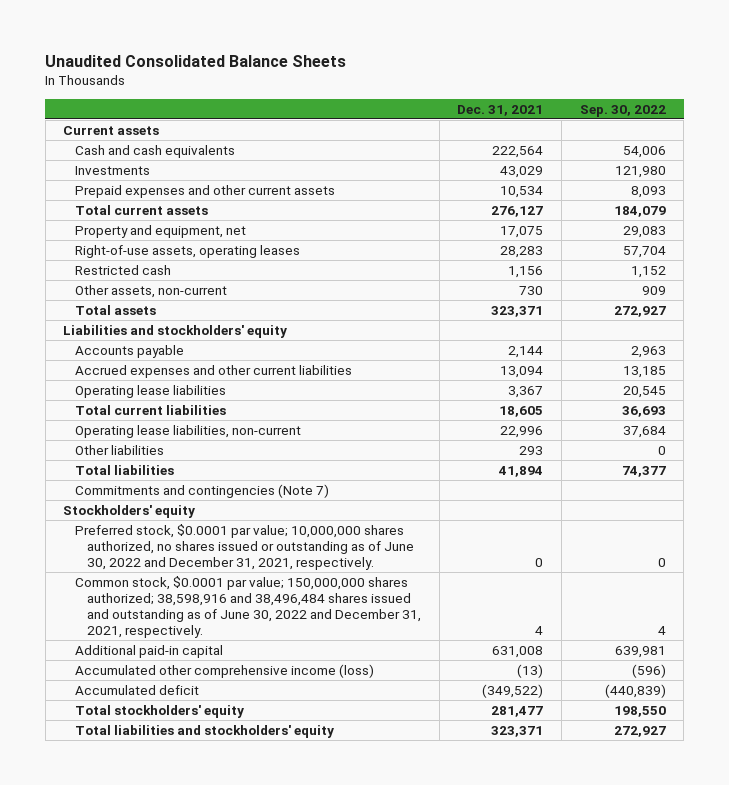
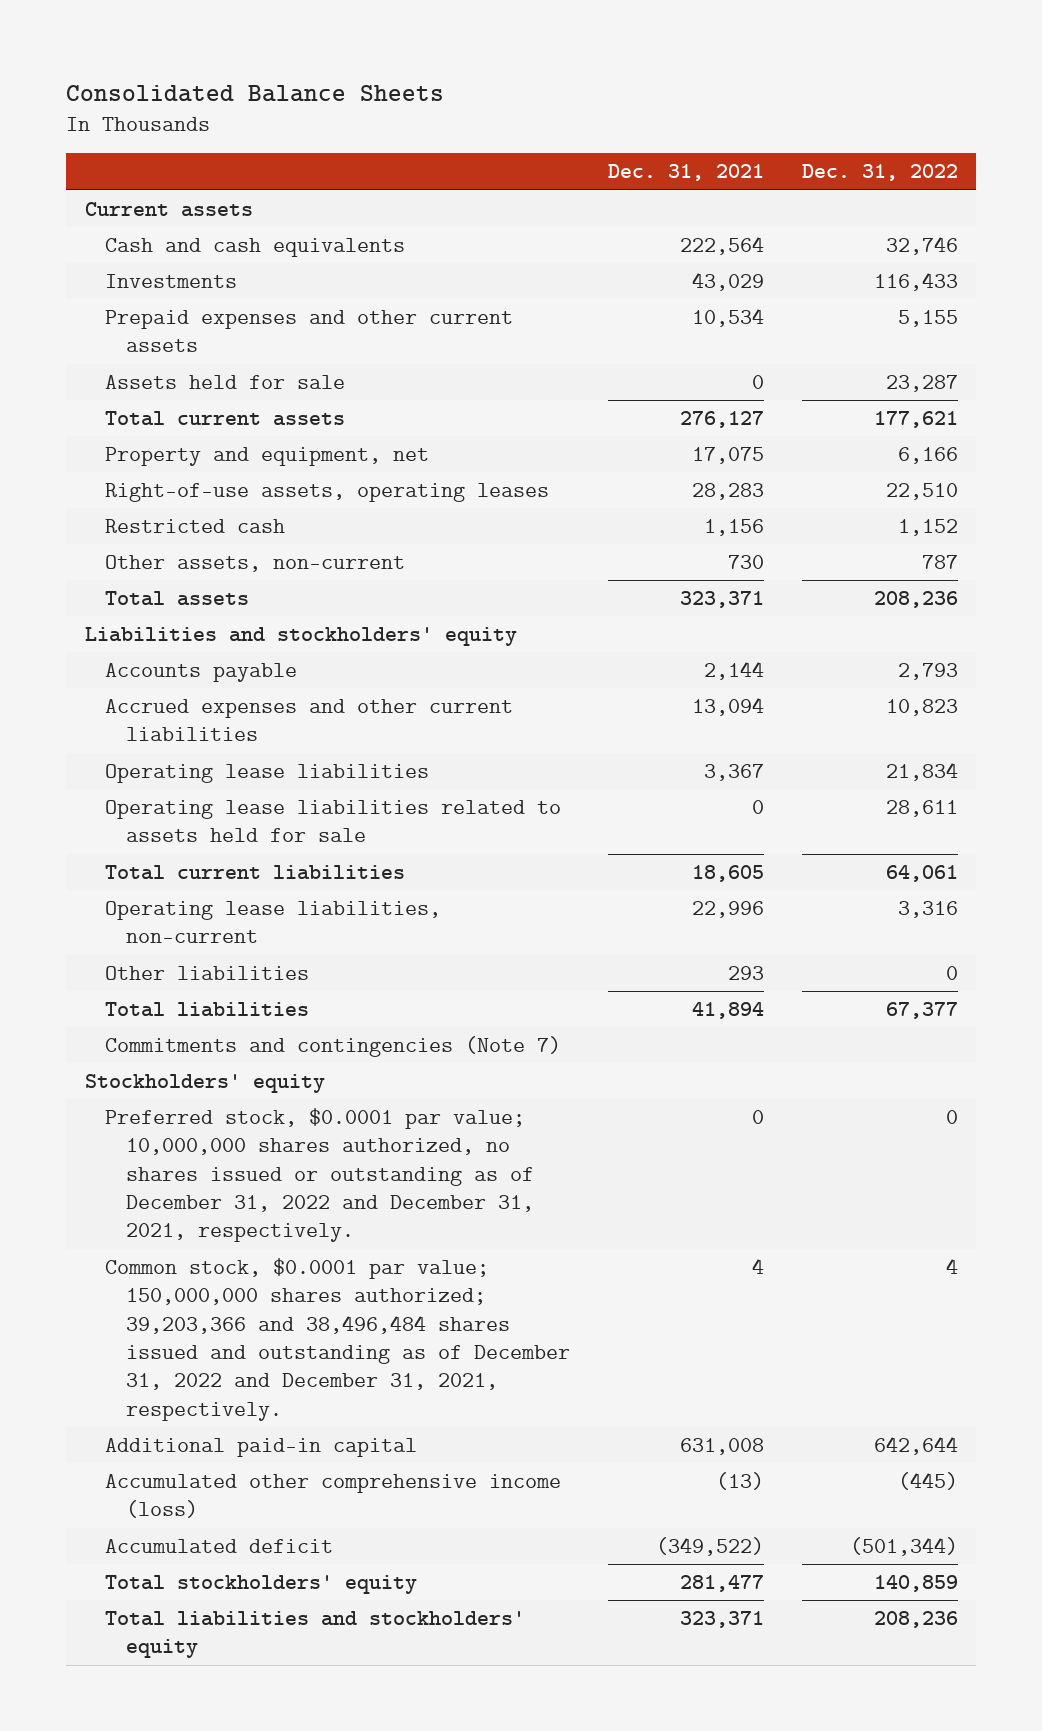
[45,54,347,67] Unaudited Consolidated Balance Sheets -> [65,84,444,102] Consolidated Balance Sheets
[579,104,666,117] Sep. 30, 2022 -> none
none -> [801,164,958,182] Dec. 31, 2022
none -> [105,375,346,390] Assets held for sale
none -> [105,800,562,843] Operating lease liabilities related to assets held for sale
[75,523,415,570] Preferred stock, $0.0001 par value; 10,000,000 shares authorized, no shares issued or outstanding as of June 30, 2022 and December 31, 2021, respectively. -> [105,1108,535,1243] Preferred stock, $0.0001 par value; 10,000,000 shares authorized, no shares issued or outstanding as of December 31, 2022 and December 31, 2021, respectively.
[75,575,422,638] Common stock, $0.0001 par value; 150,000,000 shares authorized; 38,598,916 and 38,496,484 shares issued and outstanding as of June 30, 2022 and December 31, 2021, respectively. -> [105,1258,571,1421] Common stock, $0.0001 par value; 150,000,000 shares authorized; 39,203,366 and 38,496,484 shares issued and outstanding as of December 31, 2022 and December 31, 2021, respectively.

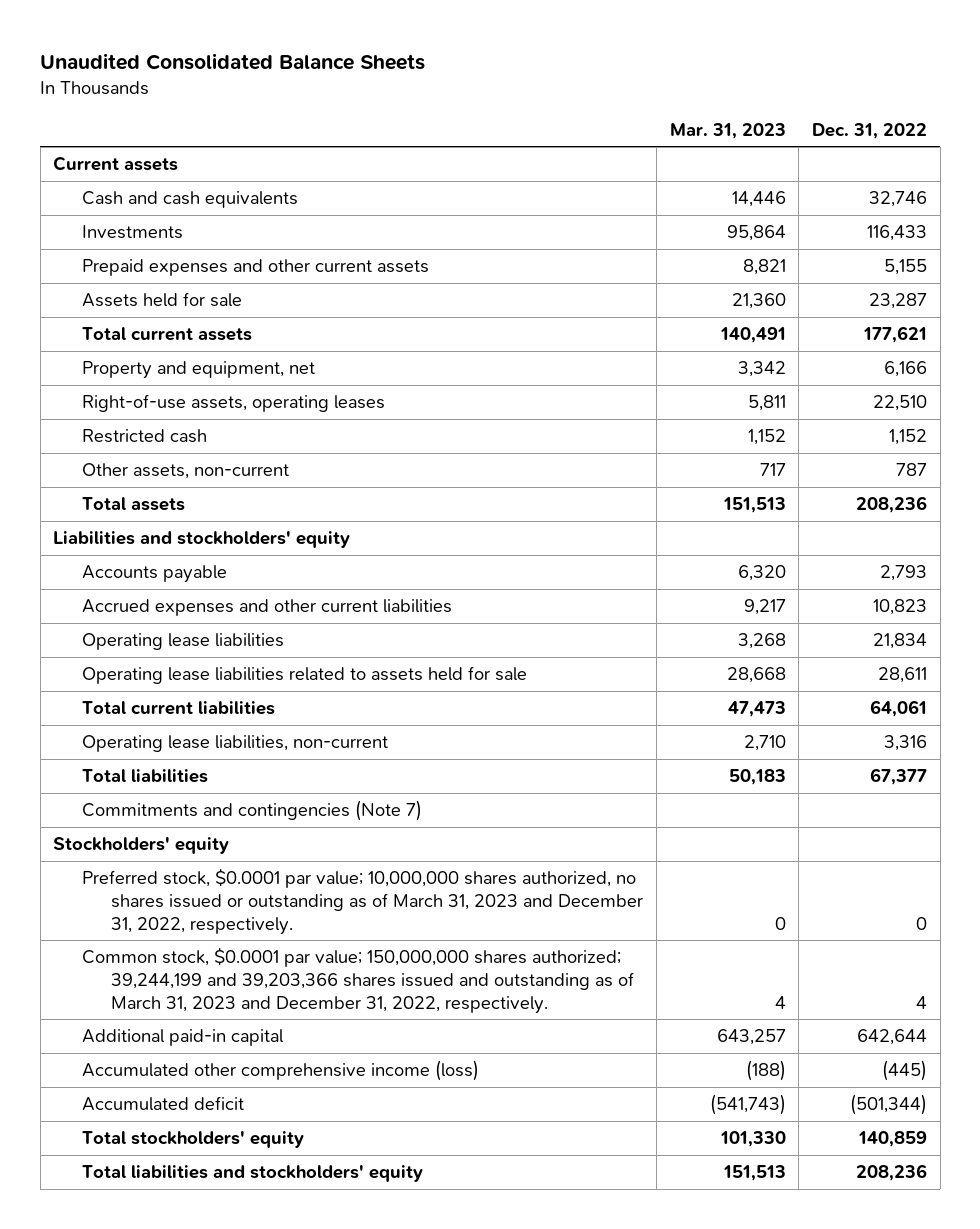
[65,84,444,102] Consolidated Balance Sheets -> [40,52,426,70] Unaudited Consolidated Balance Sheets
[607,164,764,182] Dec. 31, 2021 -> none
none -> [669,122,786,139] Mar. 31, 2023
[105,966,310,981] Other liabilities -> none
[105,1108,535,1243] Preferred stock, $0.0001 par value; 10,000,000 shares authorized, no shares issued or outstanding as of December 31, 2022 and December 31, 2021, respectively. -> [82,868,644,935] Preferred stock, $0.0001 par value; 10,000,000 shares authorized, no shares issued or outstanding as of March 31, 2023 and December 31, 2022, respectively.
[105,1258,571,1421] Common stock, $0.0001 par value; 150,000,000 shares authorized; 39,203,366 and 38,496,484 shares issued and outstanding as of December 31, 2022 and December 31, 2021, respectively. -> [82,947,635,1014] Common stock, $0.0001 par value; 150,000,000 shares authorized; 39,244,199 and 39,203,366 shares issued and outstanding as of March 31, 2023 and December 31, 2022, respectively.

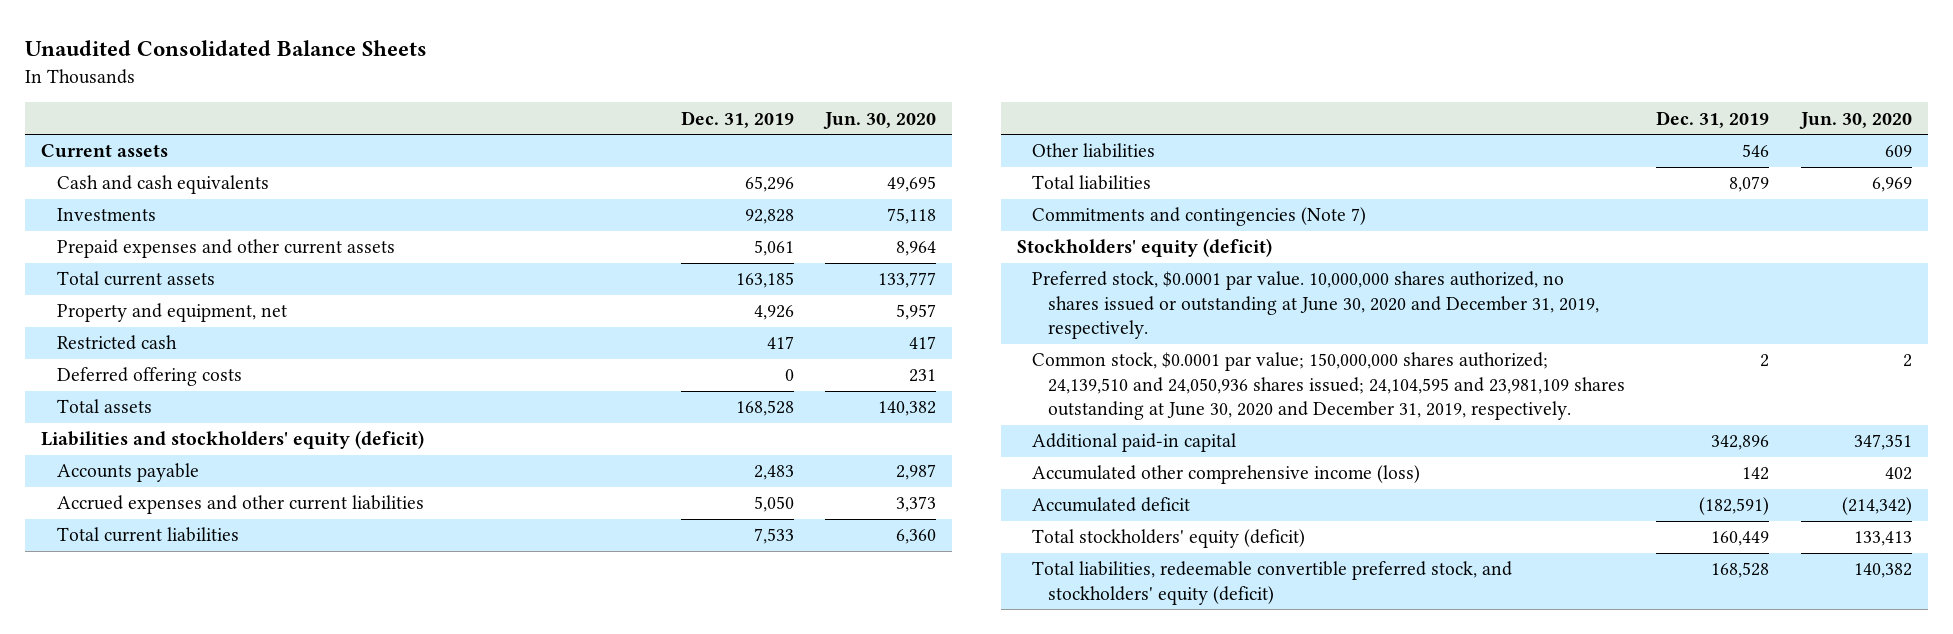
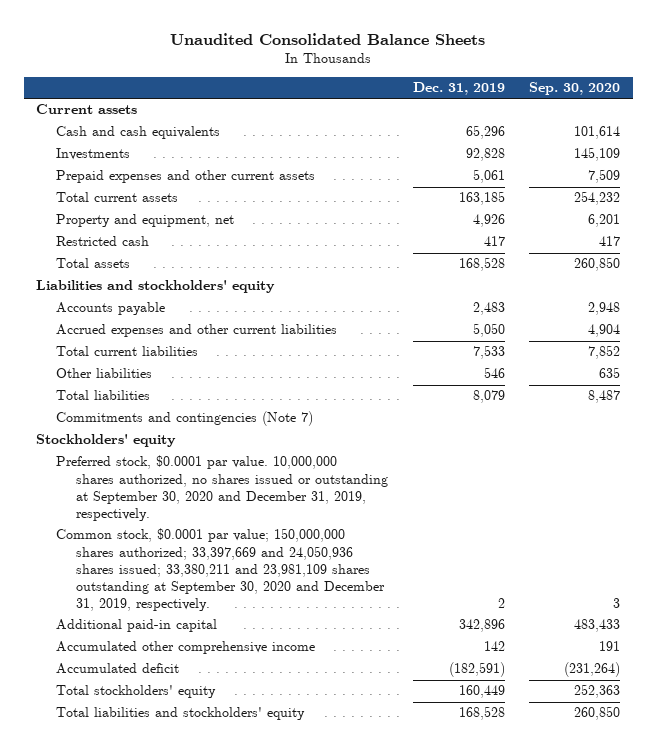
[823,111,937,129] Jun. 30, 2020 -> none
none -> [529,82,621,96] Sep. 30, 2020
[56,367,242,387] Deferred offering costs -> none
[41,430,425,450] Liabilities and stockholders' equity (deficit) -> [35,280,275,294] Liabilities and stockholders' equity
[1017,238,1273,258] Stockholders' equity (deficit) -> [35,434,176,448] Stockholders' equity
[1032,271,1599,340] Preferred stock, $0.0001 par value. 10,000,000 shares authorized, no shares issued or outstanding at June 30, 2020 and December 31, 2019, respectively. -> [55,455,388,521] Preferred stock, $0.0001 par value. 10,000,000 shares authorized, no shares issued or outstanding at September 30, 2020 and December 31, 2019, respectively.
[1032,352,1625,421] Common stock, $0.0001 par value; 150,000,000 shares authorized; 24,139,510 and 24,050,936 shares issued; 24,104,595 and 23,981,109 shares outstanding at June 30, 2020 and December 31, 2019, respectively. -> [55,528,385,611] Common stock, $0.0001 par value; 150,000,000 shares authorized; 33,397,669 and 24,050,936 shares issued; 33,380,211 and 23,981,109 shares outstanding at September 30, 2020 and December 31, 2019, respectively.
[1032,465,1421,485] Accumulated other comprehensive income (loss) -> [55,641,315,655] Accumulated other comprehensive income
[1032,529,1306,549] Total stockholders' equity (deficit) -> [55,685,216,699] Total stockholders' equity
[1032,561,1513,605] Total liabilities, redeemable convertible preferred stock, and stockholders' equity (deficit) -> [55,707,305,721] Total liabilities and stockholders' equity

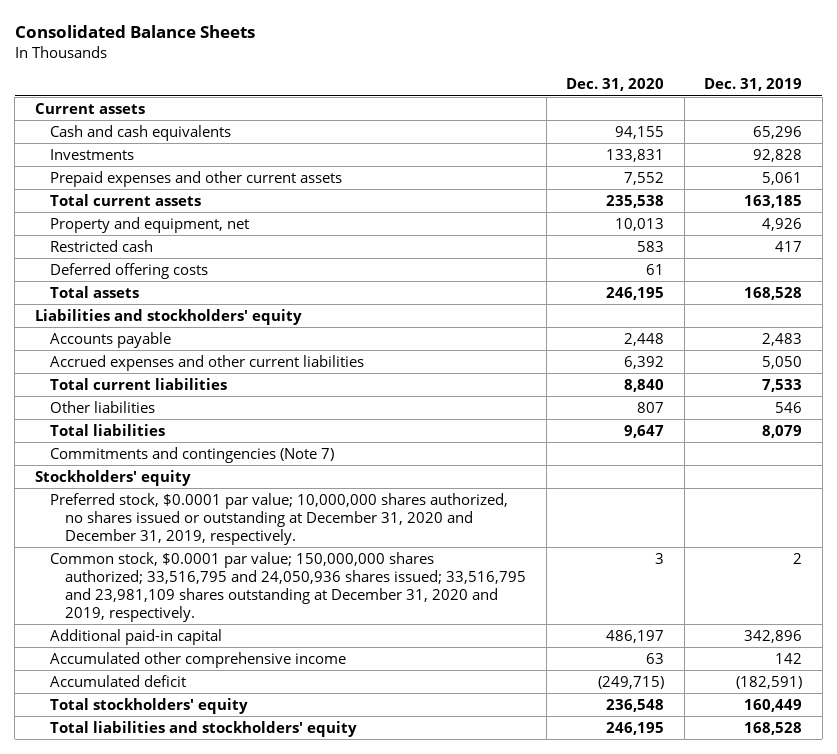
[170,32,486,45] Unaudited Consolidated Balance Sheets -> [14,24,255,38] Consolidated Balance Sheets
[529,82,621,96] Sep. 30, 2020 -> none
none -> [566,78,665,92] Dec. 31, 2020
none -> [49,262,208,279] Deferred offering costs
[55,455,388,521] Preferred stock, $0.0001 par value. 10,000,000 shares authorized, no shares issued or outstanding at September 30, 2020 and December 31, 2019, respectively. -> [49,492,508,545] Preferred stock, $0.0001 par value; 10,000,000 shares authorized, no shares issued or outstanding at December 31, 2020 and December 31, 2019, respectively.
[55,528,385,611] Common stock, $0.0001 par value; 150,000,000 shares authorized; 33,397,669 and 24,050,936 shares issued; 33,380,211 and 23,981,109 shares outstanding at September 30, 2020 and December 31, 2019, respectively. -> [49,551,527,622] Common stock, $0.0001 par value; 150,000,000 shares authorized; 33,516,795 and 24,050,936 shares issued; 33,516,795 and 23,981,109 shares outstanding at December 31, 2020 and 2019, respectively.

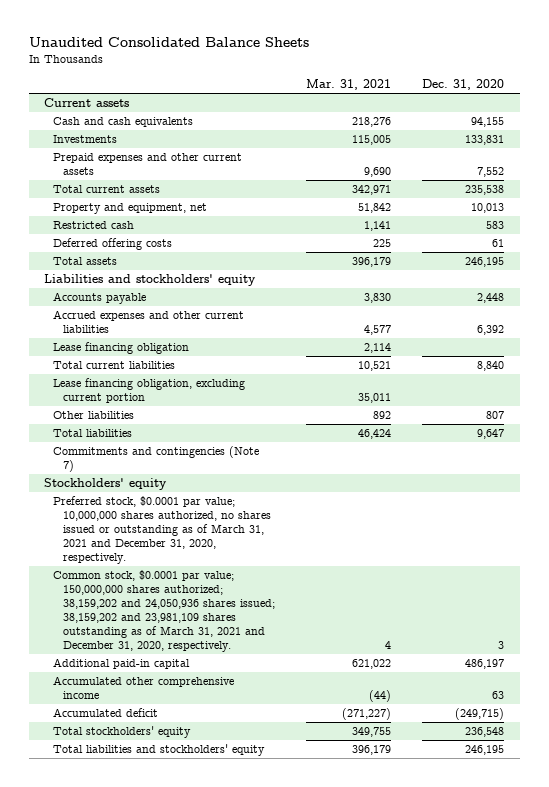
[14,24,255,38] Consolidated Balance Sheets -> [28,37,309,48] Unaudited Consolidated Balance Sheets
[704,78,803,92] Dec. 31, 2019 -> none
none -> [305,79,391,91] Mar. 31, 2021
none -> [53,342,190,355] Lease financing obligation
none -> [53,378,246,404] Lease financing obligation, excluding current portion
[49,492,508,545] Preferred stock, $0.0001 par value; 10,000,000 shares authorized, no shares issued or outstanding at December 31, 2020 and December 31, 2019, respectively. -> [53,496,271,564] Preferred stock, $0.0001 par value; 10,000,000 shares authorized, no shares issued or outstanding as of March 31, 2021 and December 31, 2020, respectively.
[49,551,527,622] Common stock, $0.0001 par value; 150,000,000 shares authorized; 33,516,795 and 24,050,936 shares issued; 33,516,795 and 23,981,109 shares outstanding at December 31, 2020 and 2019, respectively. -> [53,570,275,652] Common stock, $0.0001 par value; 150,000,000 shares authorized; 38,159,202 and 24,050,936 shares issued; 38,159,202 and 23,981,109 shares outstanding as of March 31, 2021 and December 31, 2020, respectively.

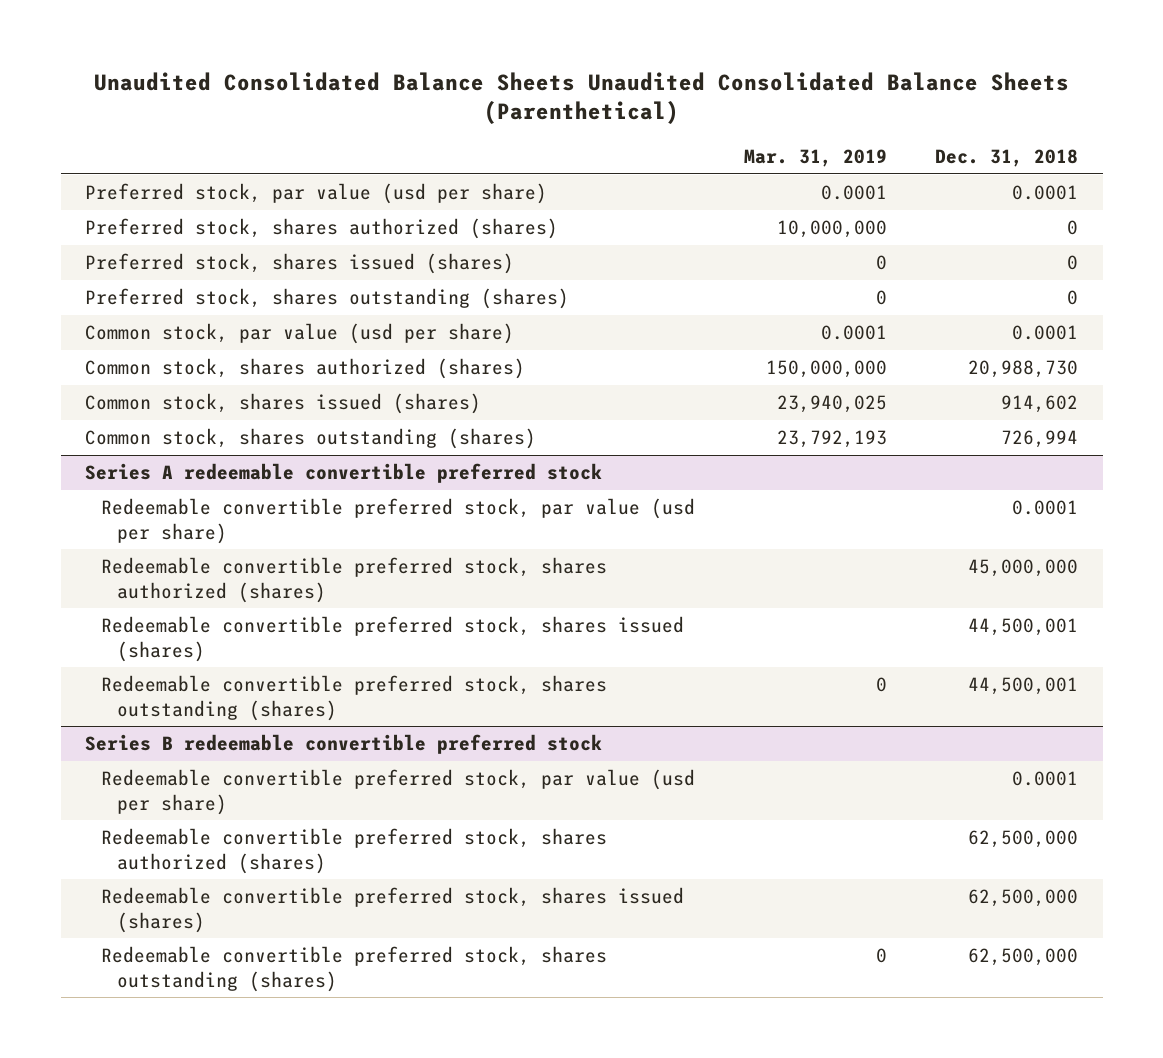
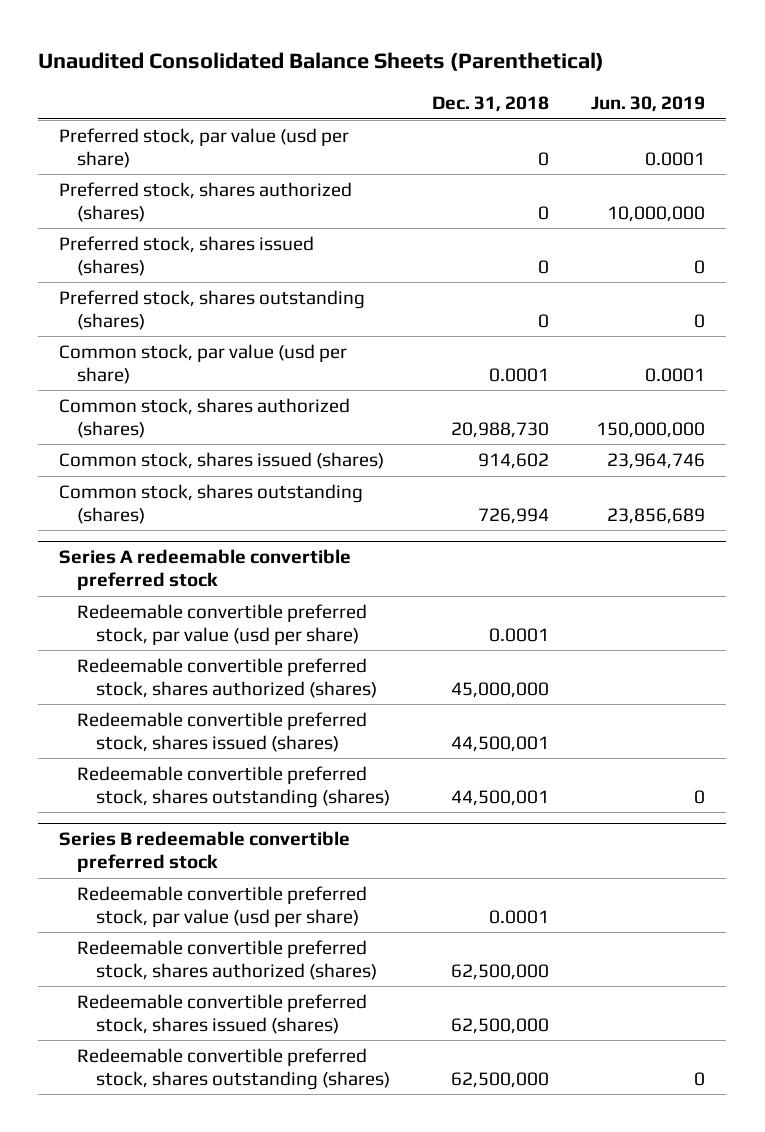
[93,71,1069,125] Unaudited Consolidated Balance Sheets Unaudited Consolidated Balance Sheets (Parenthetical) -> [38,51,605,71] Unaudited Consolidated Balance Sheets (Parenthetical)
[743,148,887,167] Mar. 31, 2019 -> none
none -> [591,95,706,112] Jun. 30, 2019
[1012,185,1079,201] 0.0001 -> [537,151,549,166] 0

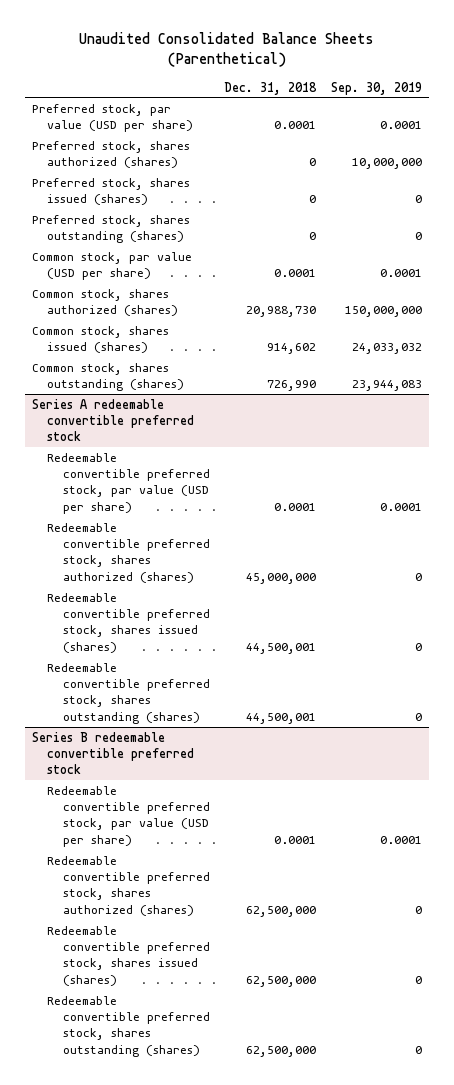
[591,95,706,112] Jun. 30, 2019 -> none
none -> [330,81,422,95] Sep. 30, 2019
[59,128,350,168] Preferred stock, par value (usd per share) -> [31,103,194,133] Preferred stock, par value (USD per share)
[537,151,549,166] 0 -> [274,121,317,130] 0.0001
[59,344,348,384] Common stock, par value (usd per share) -> [31,251,192,281] Common stock, par value (USD per share)
[477,507,549,524] 726,994 -> [267,380,317,392] 726,990
[77,604,368,645] Redeemable convertible preferred stock, par value (usd per share) -> [47,452,210,514] Redeemable convertible preferred stock, par value (USD per share)
[77,886,368,927] Redeemable convertible preferred stock, par value (usd per share) -> [47,785,210,847] Redeemable convertible preferred stock, par value (USD per share)

